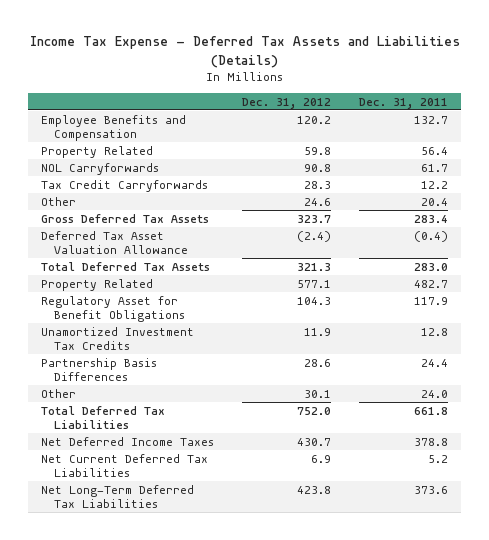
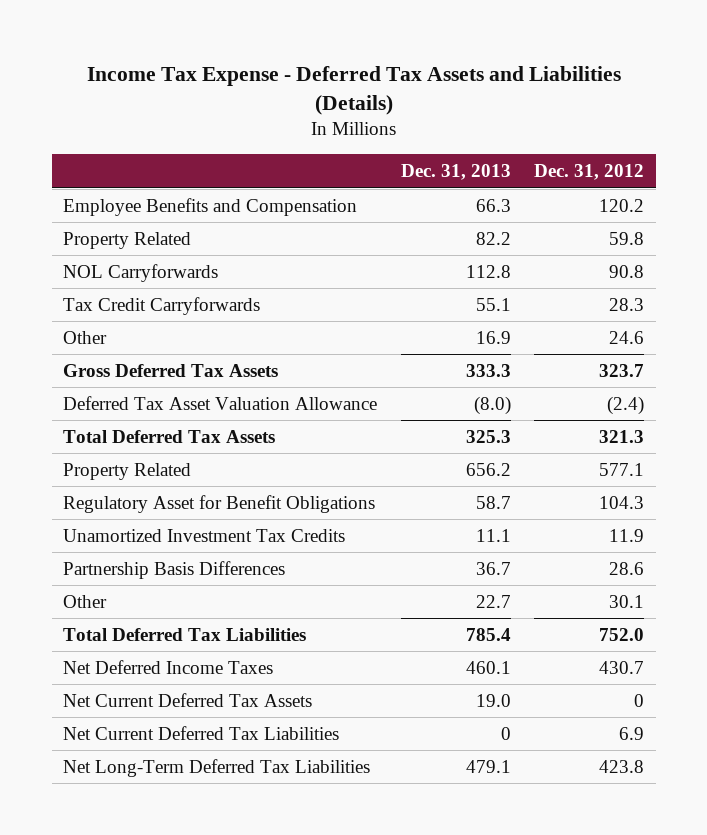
[358,97,448,109] Dec. 31, 2011 -> none
none -> [400,164,511,181] Dec. 31, 2013
none -> [63,692,313,707] Net Current Deferred Tax Assets

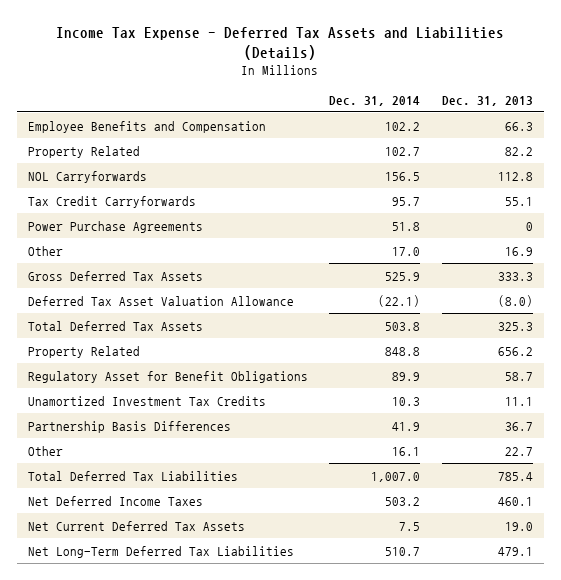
[533,164,644,181] Dec. 31, 2012 -> none
none -> [329,95,421,106] Dec. 31, 2014
none -> [27,220,203,233] Power Purchase Agreements
[63,725,340,740] Net Current Deferred Tax Liabilities -> none

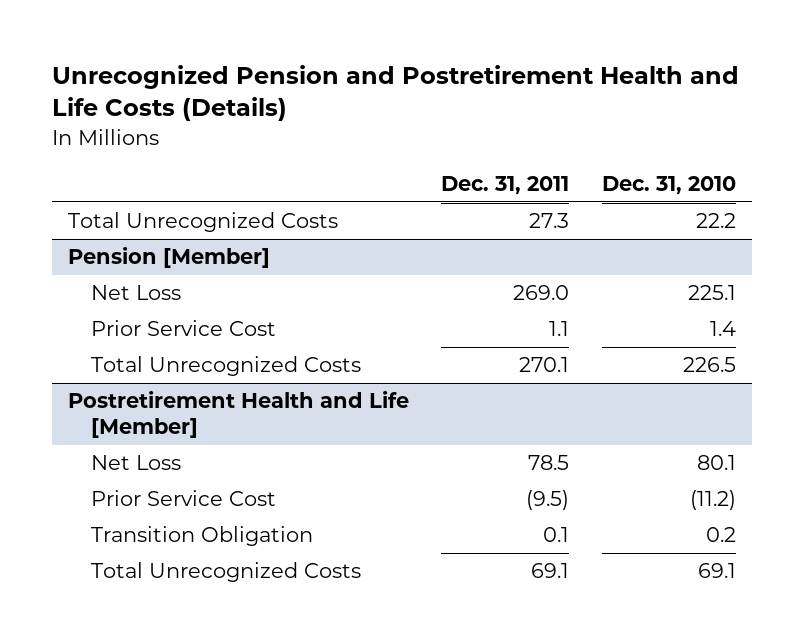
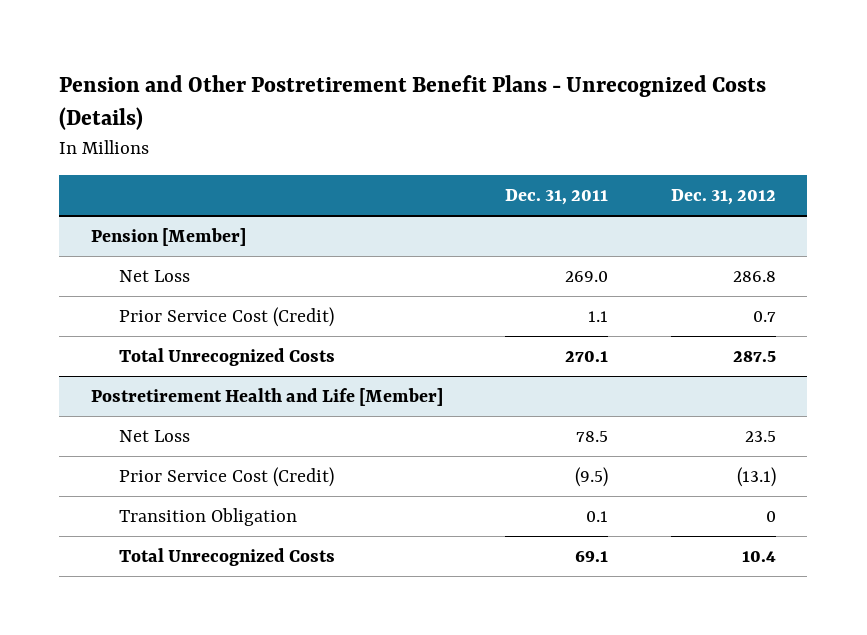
[51,65,739,122] Unrecognized Pension and Postretirement Health and Life Costs (Details) -> [59,75,767,131] Pension and Other Postretirement Benefit Plans - Unrecognized Costs (Details)
[601,175,736,195] Dec. 31, 2010 -> none
none -> [670,188,776,205] Dec. 31, 2012
[67,212,338,233] Total Unrecognized Costs -> none
[90,320,276,337] Prior Service Cost -> [118,307,334,328] Prior Service Cost (Credit)
[90,490,276,507] Prior Service Cost -> [118,467,334,488] Prior Service Cost (Credit)

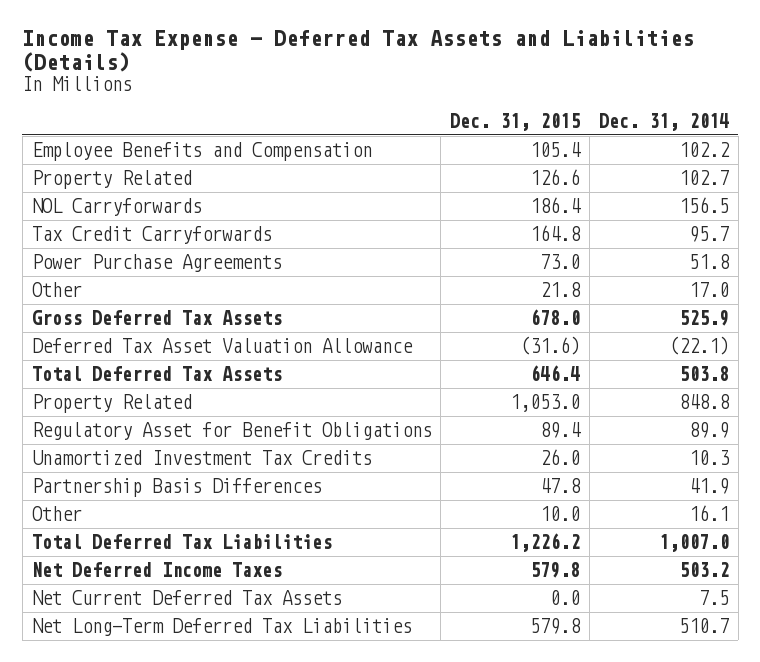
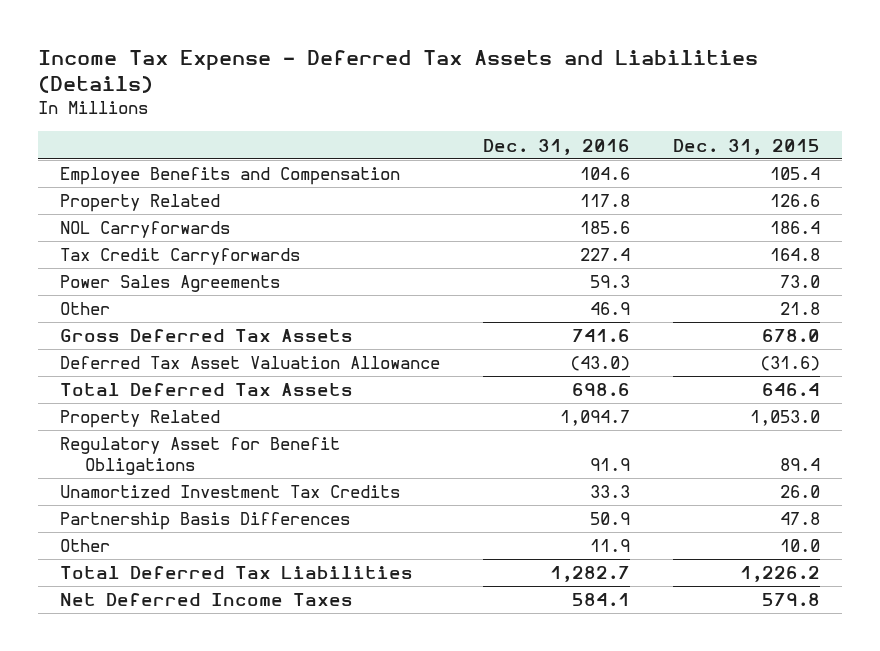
[598,112,729,131] Dec. 31, 2014 -> none
none -> [482,138,630,155] Dec. 31, 2016
[31,254,282,273] Power Purchase Agreements -> [59,275,280,293] Power Sales Agreements
[31,590,342,606] Net Current Deferred Tax Assets -> none
[31,618,412,637] Net Long-Term Deferred Tax Liabilities -> none

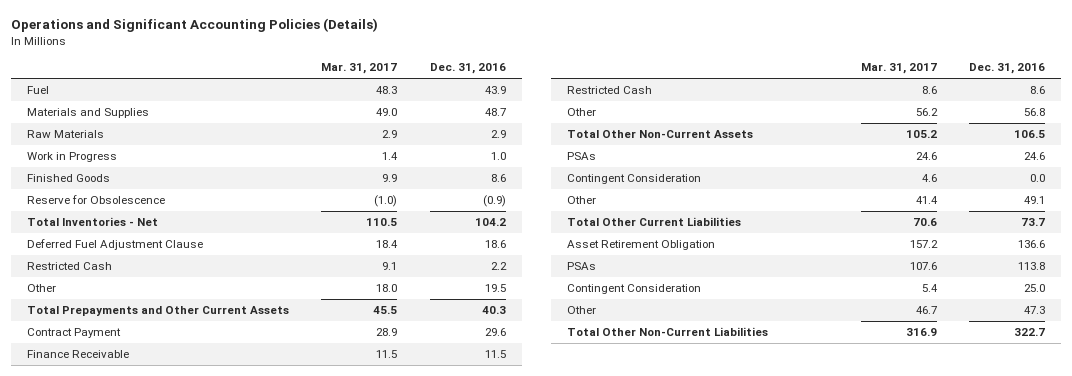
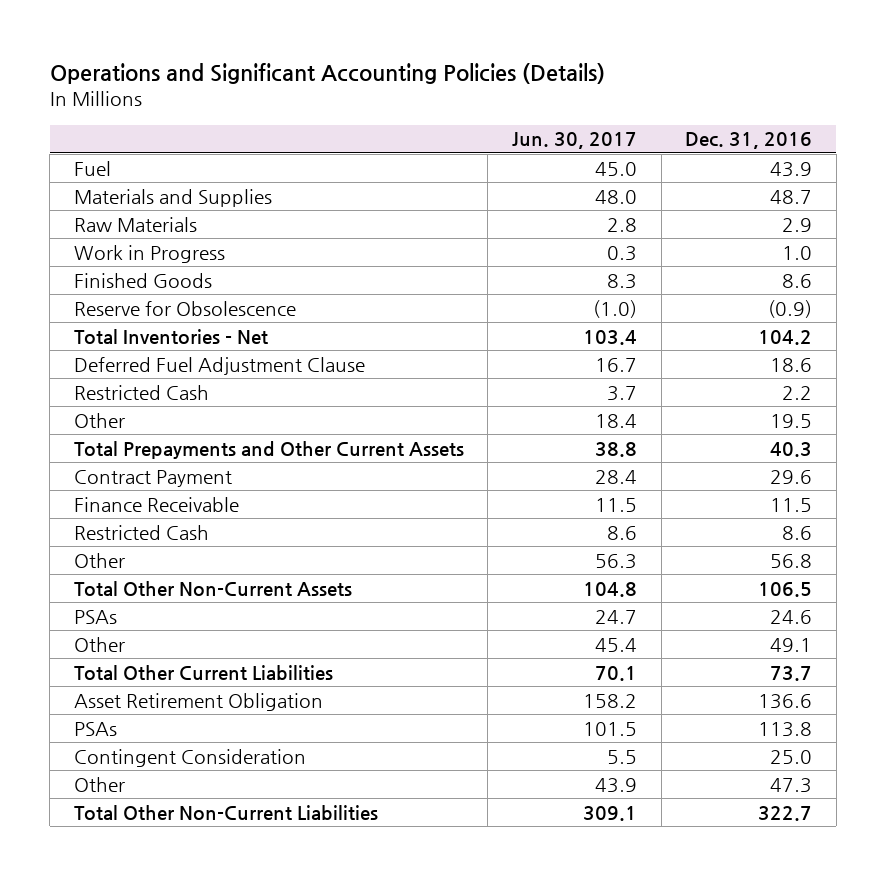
[321,63,398,75] Mar. 31, 2017 -> none
none -> [512,132,638,150] Jun. 30, 2017
[566,174,701,185] Contingent Consideration -> none

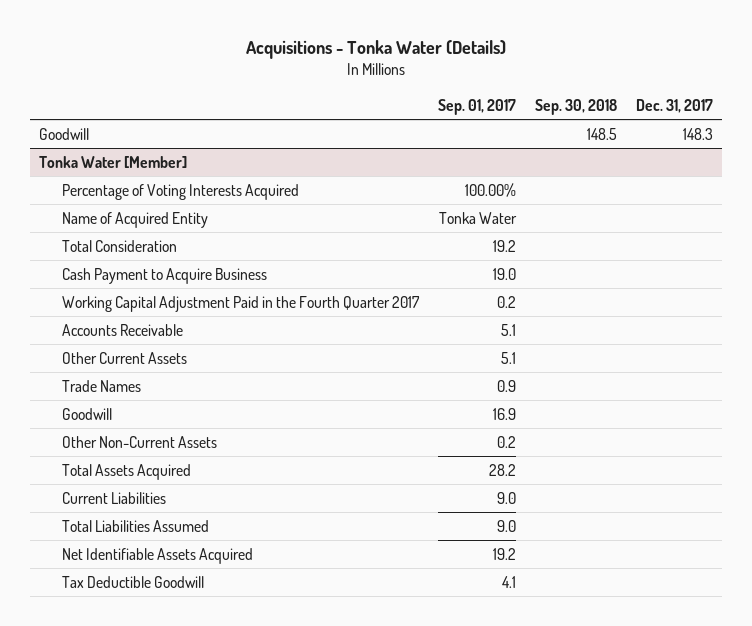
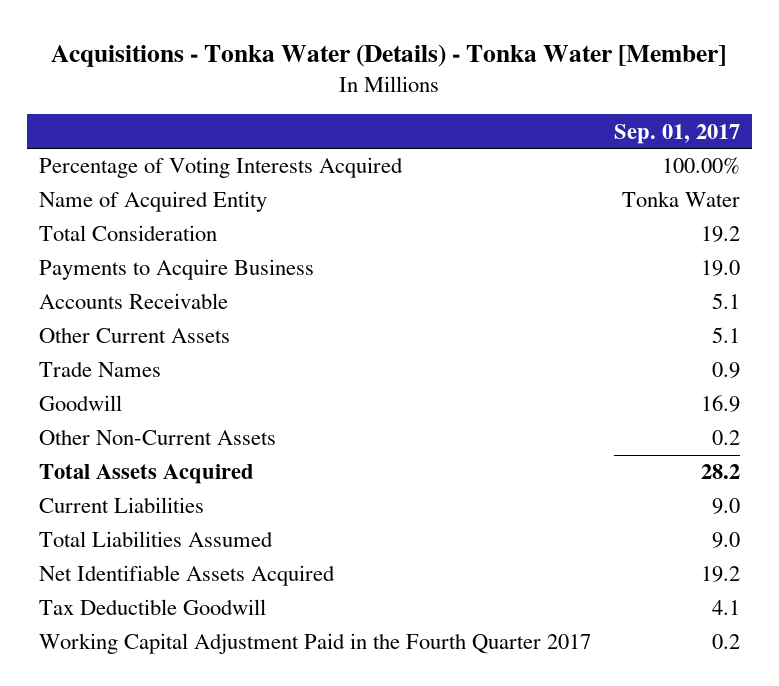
[246,40,507,60] Acquisitions - Tonka Water (Details) -> [51,43,727,67] Acquisitions - Tonka Water (Details) - Tonka Water [Member]
[534,98,617,115] Sep. 30, 2018 -> none
[635,98,713,113] Dec. 31, 2017 -> none
[39,127,90,140] Goodwill -> none
[39,155,188,168] Tonka Water [Member] -> none
[62,295,421,312] Working Capital Adjustment Paid in the Fourth Quarter 2017 -> none
[62,267,268,284] Cash Payment to Acquire Business -> [38,259,314,281] Payments to Acquire Business
none -> [38,633,591,655] Working Capital Adjustment Paid in the Fourth Quarter 2017

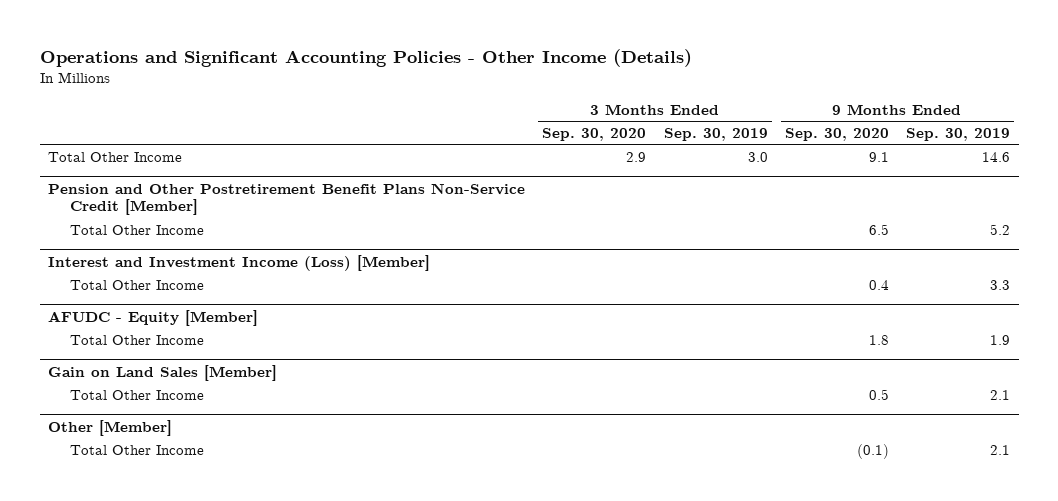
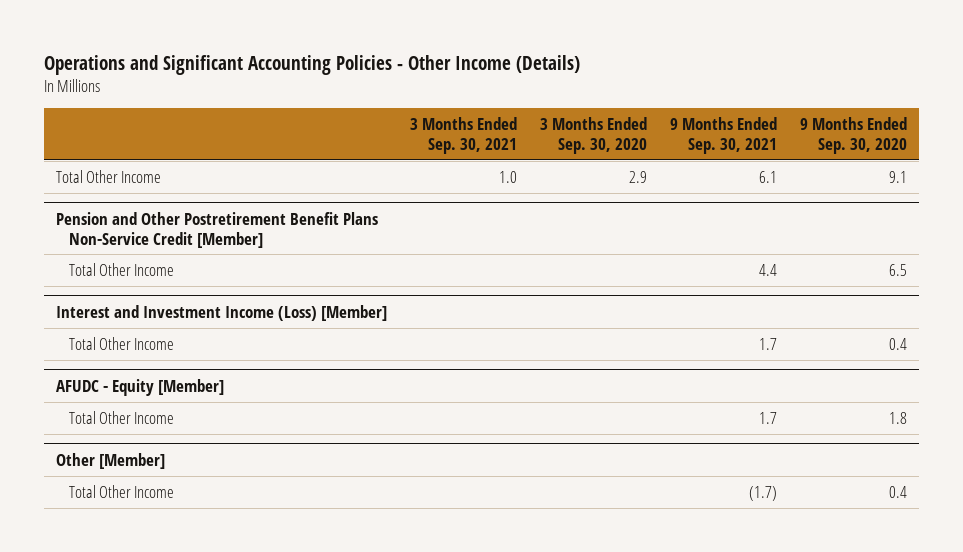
[663,128,768,142] Sep. 30, 2019 -> none
[906,128,1011,142] Sep. 30, 2019 -> none
none -> [409,116,517,154] 3 Months Ended Sep. 30, 2021
none -> [670,116,778,154] 9 Months Ended Sep. 30, 2021
[48,364,278,381] Gain on Land Sales [Member] -> none
[70,389,205,400] Total Other Income -> none
[856,443,889,459] (0.1) -> [889,485,908,498] 0.4

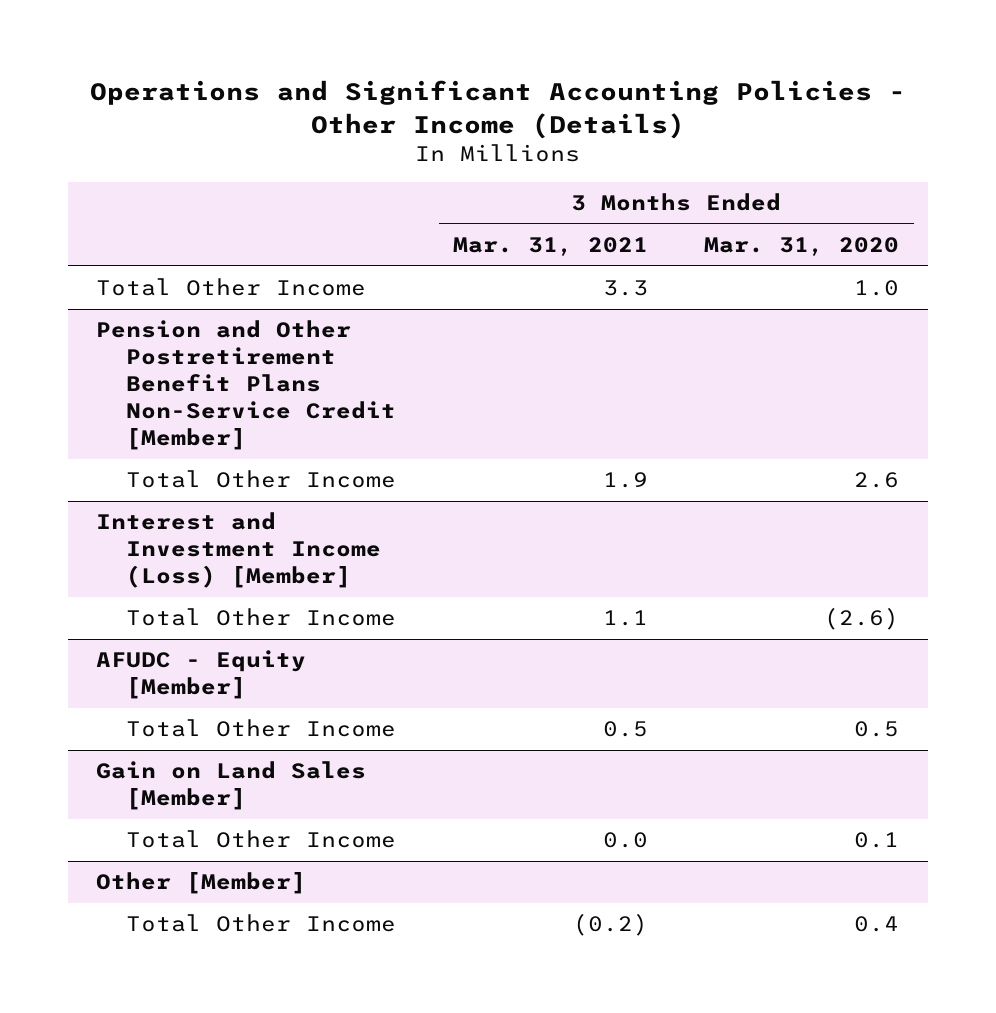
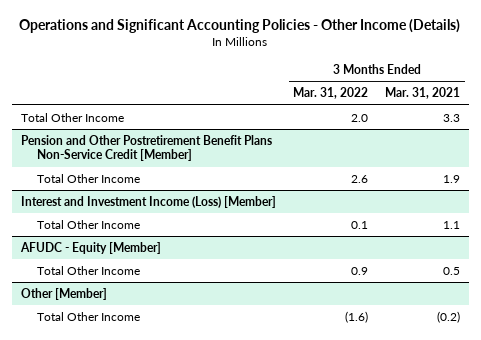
[704,237,900,257] Mar. 31, 2020 -> none
none -> [292,87,368,100] Mar. 31, 2022
[96,761,367,811] Gain on Land Sales [Member] -> none
[126,830,397,849] Total Other Income -> none

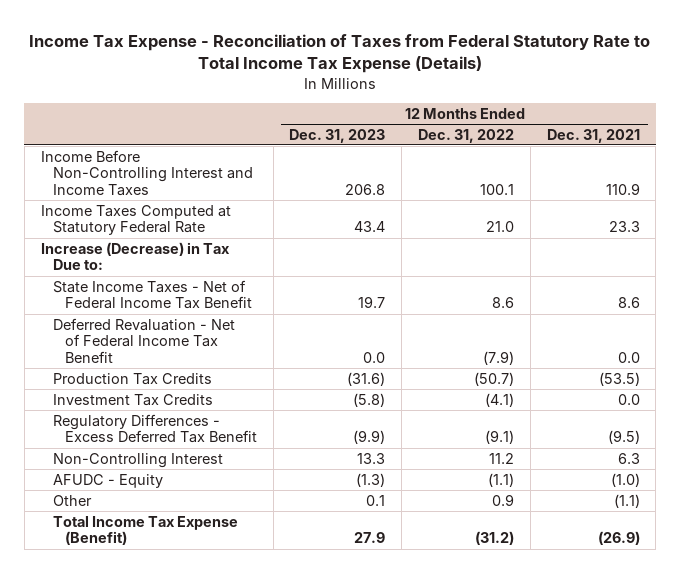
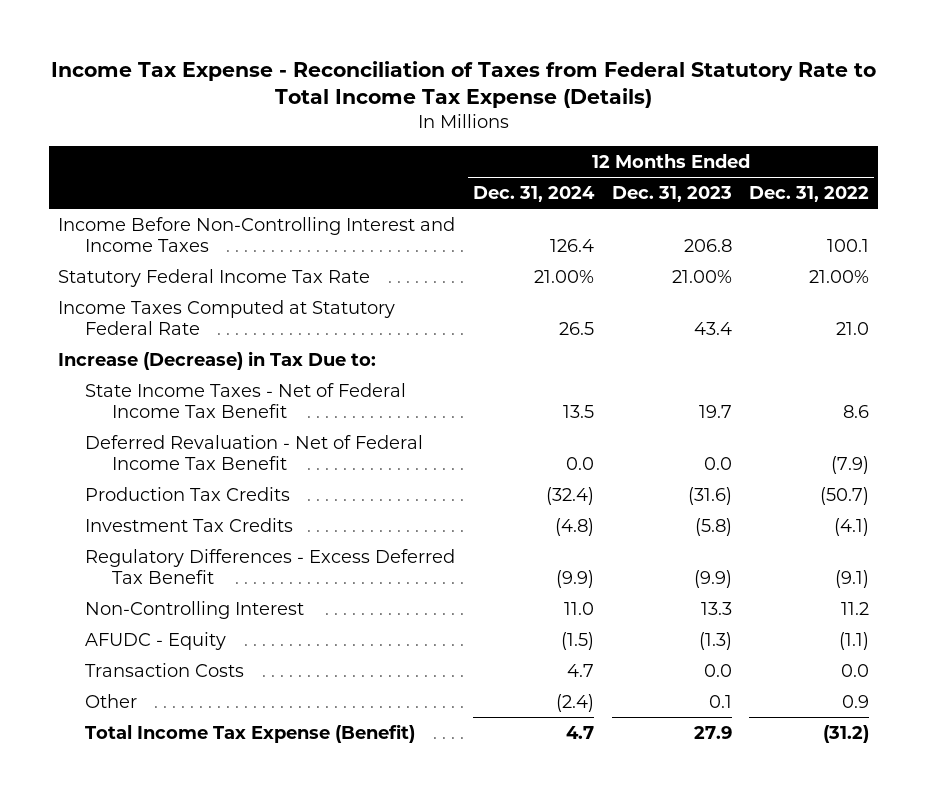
[546,128,640,143] Dec. 31, 2021 -> none
none -> [472,185,595,202] Dec. 31, 2024
none -> [57,268,370,287] Statutory Federal Income Tax Rate
none -> [84,662,244,677] Transaction Costs

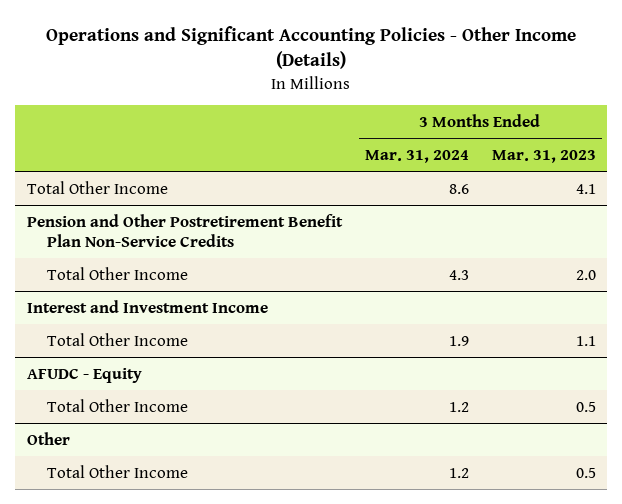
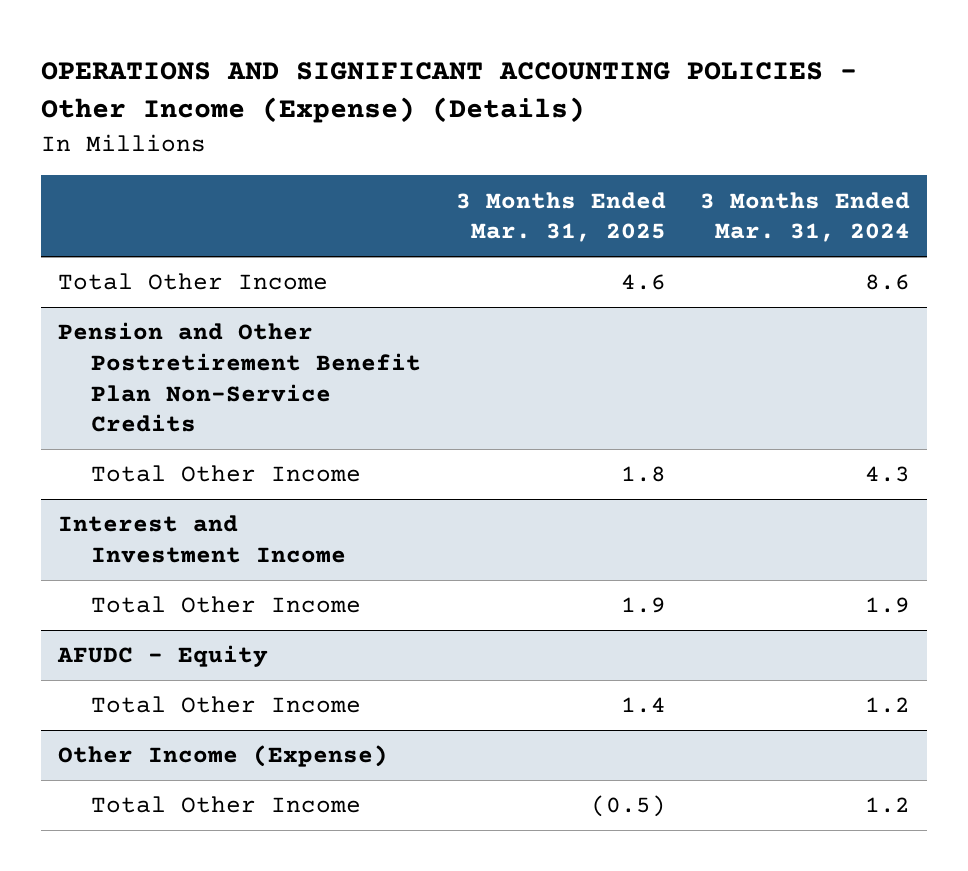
[46,25,577,70] Operations and Significant Accounting Policies - Other Income (Details) -> [40,62,857,124] OPERATIONS AND SIGNIFICANT ACCOUNTING POLICIES - Other Income (Expense) (Details)
[491,149,596,163] Mar. 31, 2023 -> none
none -> [455,191,666,243] 3 Months Ended Mar. 31, 2025
[26,431,70,445] Other -> [58,745,389,768] Other Income (Expense)

